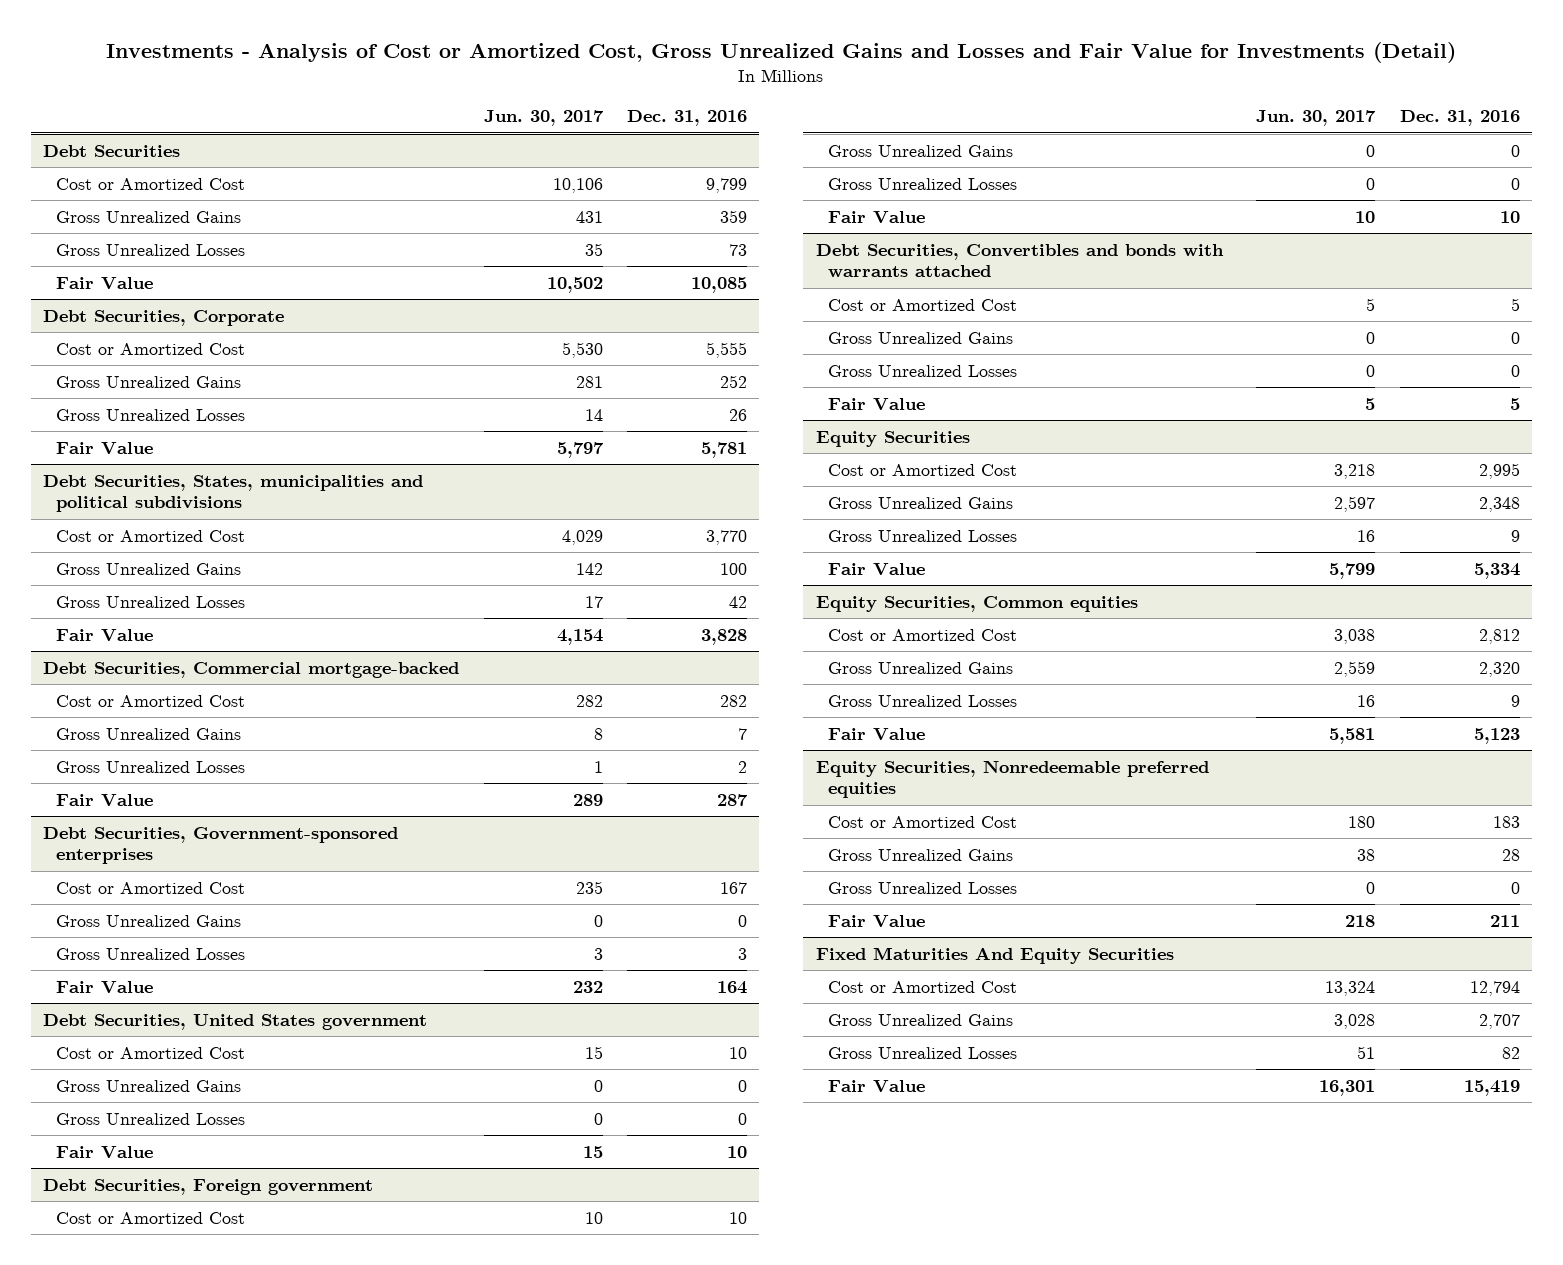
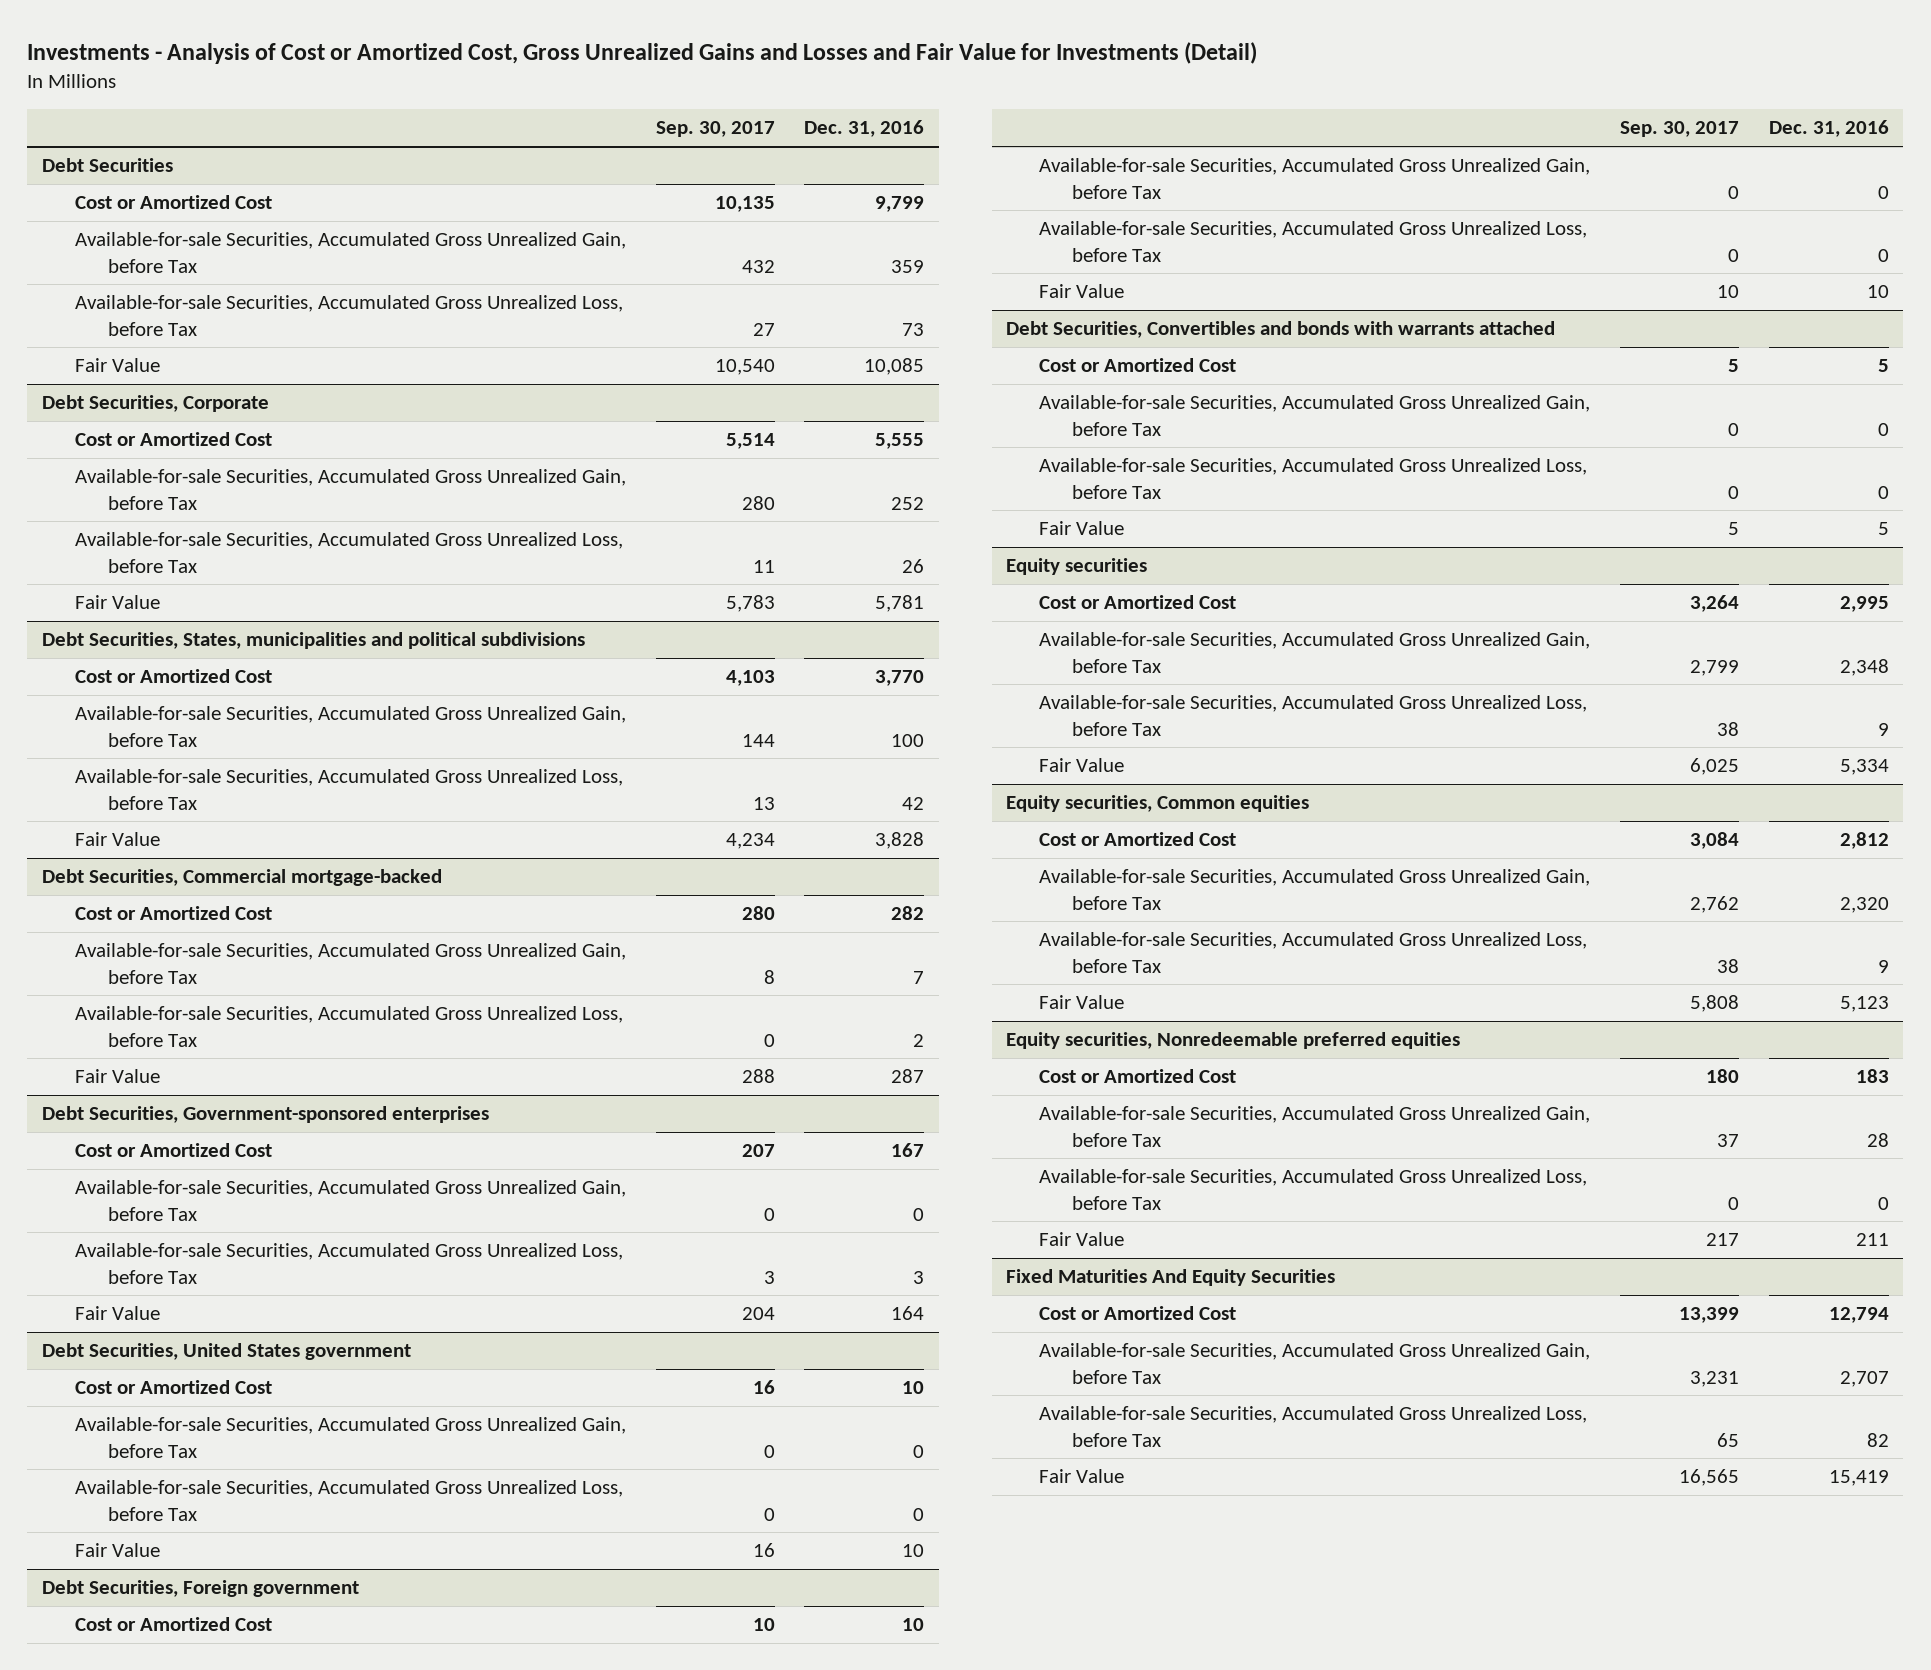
[483,110,604,127] Jun. 30, 2017 -> none
none -> [655,121,775,138] Sep. 30, 2017
[55,243,245,256] Gross Unrealized Losses -> none
[55,210,241,223] Gross Unrealized Gains -> [75,232,627,273] Available-for-sale Securities, Accumulated Gross Unrealized Gain, before Tax
none -> [75,295,624,336] Available-for-sale Securities, Accumulated Gross Unrealized Loss, before Tax
[55,408,245,421] Gross Unrealized Losses -> none
[55,375,241,388] Gross Unrealized Gains -> [75,469,627,510] Available-for-sale Securities, Accumulated Gross Unrealized Gain, before Tax
none -> [75,532,624,573] Available-for-sale Securities, Accumulated Gross Unrealized Loss, before Tax
[55,562,241,575] Gross Unrealized Gains -> none
[55,595,245,608] Gross Unrealized Losses -> none
none -> [75,706,627,747] Available-for-sale Securities, Accumulated Gross Unrealized Gain, before Tax
none -> [75,769,624,810] Available-for-sale Securities, Accumulated Gross Unrealized Loss, before Tax
[55,727,241,740] Gross Unrealized Gains -> none
[55,760,245,773] Gross Unrealized Losses -> none
none -> [75,943,627,984] Available-for-sale Securities, Accumulated Gross Unrealized Gain, before Tax
none -> [75,1006,624,1047] Available-for-sale Securities, Accumulated Gross Unrealized Loss, before Tax
[55,914,241,927] Gross Unrealized Gains -> none
[55,947,245,960] Gross Unrealized Losses -> none
none -> [75,1180,627,1221] Available-for-sale Securities, Accumulated Gross Unrealized Gain, before Tax
none -> [75,1243,624,1284] Available-for-sale Securities, Accumulated Gross Unrealized Loss, before Tax
[55,1079,241,1092] Gross Unrealized Gains -> none
[55,1112,245,1125] Gross Unrealized Losses -> none
none -> [75,1417,627,1458] Available-for-sale Securities, Accumulated Gross Unrealized Gain, before Tax
none -> [75,1480,624,1521] Available-for-sale Securities, Accumulated Gross Unrealized Loss, before Tax
[828,144,1014,157] Gross Unrealized Gains -> none
[828,177,1018,190] Gross Unrealized Losses -> none
none -> [1039,158,1591,199] Available-for-sale Securities, Accumulated Gross Unrealized Gain, before Tax
none -> [1039,221,1588,262] Available-for-sale Securities, Accumulated Gross Unrealized Loss, before Tax
[828,331,1014,344] Gross Unrealized Gains -> none
[828,364,1018,377] Gross Unrealized Losses -> none
none -> [1039,395,1591,436] Available-for-sale Securities, Accumulated Gross Unrealized Gain, before Tax
none -> [1039,458,1588,499] Available-for-sale Securities, Accumulated Gross Unrealized Loss, before Tax
[815,430,970,447] Equity Securities -> [1006,558,1148,576] Equity securities
[828,529,1018,542] Gross Unrealized Losses -> none
[828,496,1014,509] Gross Unrealized Gains -> [1039,632,1591,673] Available-for-sale Securities, Accumulated Gross Unrealized Gain, before Tax
none -> [1039,695,1588,736] Available-for-sale Securities, Accumulated Gross Unrealized Loss, before Tax
[815,595,1138,612] Equity Securities, Common equities -> [1006,795,1310,813] Equity securities, Common equities
[828,694,1018,707] Gross Unrealized Losses -> none
[828,661,1014,674] Gross Unrealized Gains -> [1039,869,1591,910] Available-for-sale Securities, Accumulated Gross Unrealized Gain, before Tax
none -> [1039,932,1588,973] Available-for-sale Securities, Accumulated Gross Unrealized Loss, before Tax
[815,759,1209,798] Equity Securities, Nonredeemable preferred equities -> [1006,1032,1461,1050] Equity securities, Nonredeemable preferred equities
[828,848,1014,861] Gross Unrealized Gains -> none
[828,881,1018,894] Gross Unrealized Losses -> none
none -> [1039,1106,1591,1147] Available-for-sale Securities, Accumulated Gross Unrealized Gain, before Tax
none -> [1039,1169,1588,1210] Available-for-sale Securities, Accumulated Gross Unrealized Loss, before Tax
[828,1046,1018,1059] Gross Unrealized Losses -> none
[828,1013,1014,1026] Gross Unrealized Gains -> [1039,1343,1591,1384] Available-for-sale Securities, Accumulated Gross Unrealized Gain, before Tax
none -> [1039,1406,1588,1447] Available-for-sale Securities, Accumulated Gross Unrealized Loss, before Tax

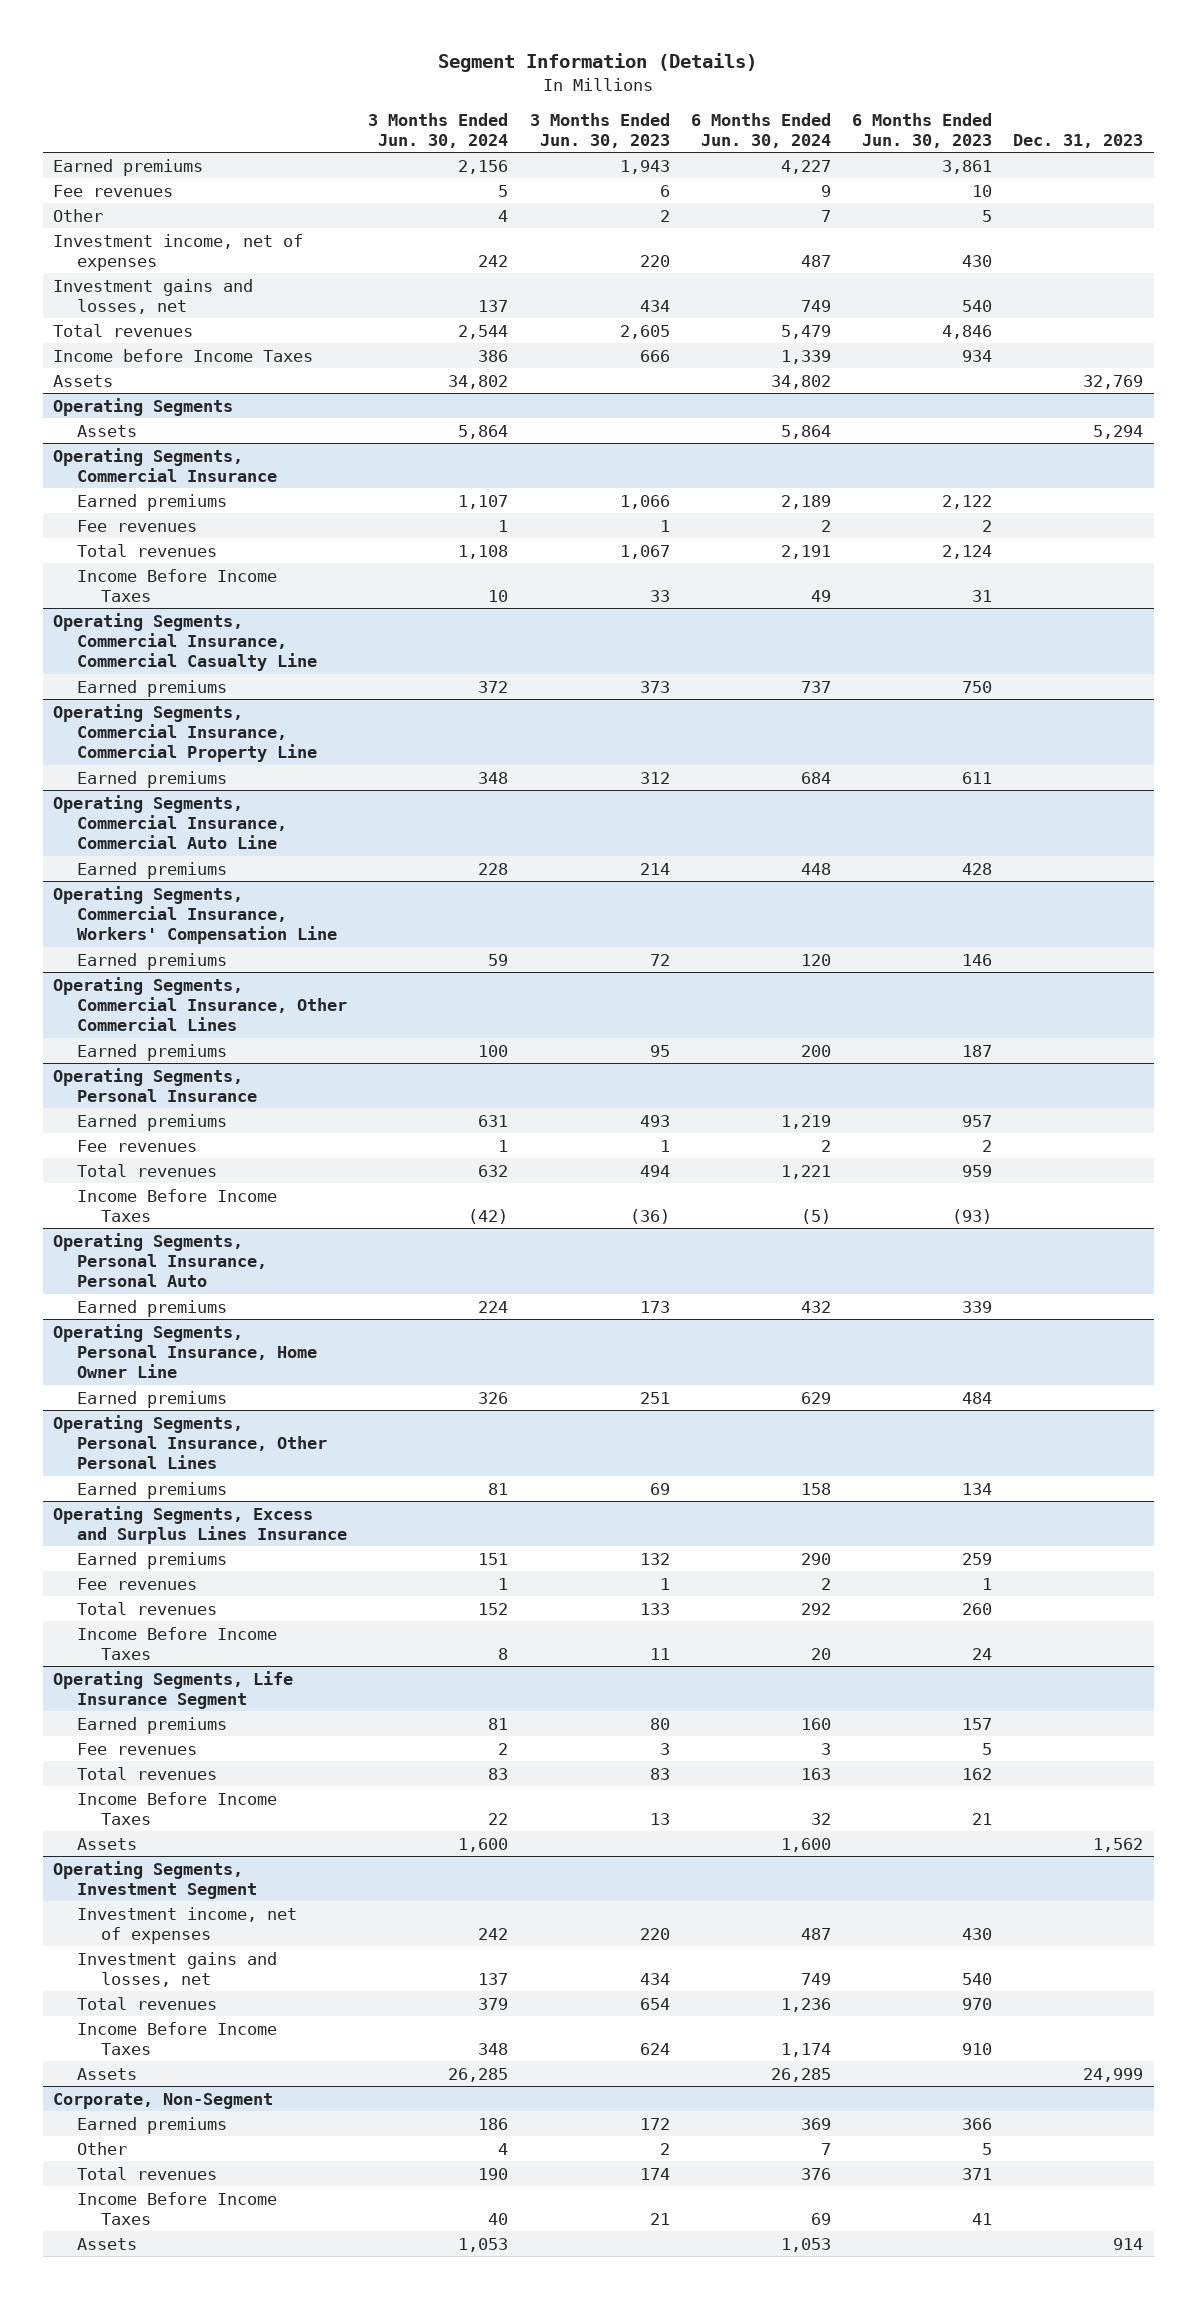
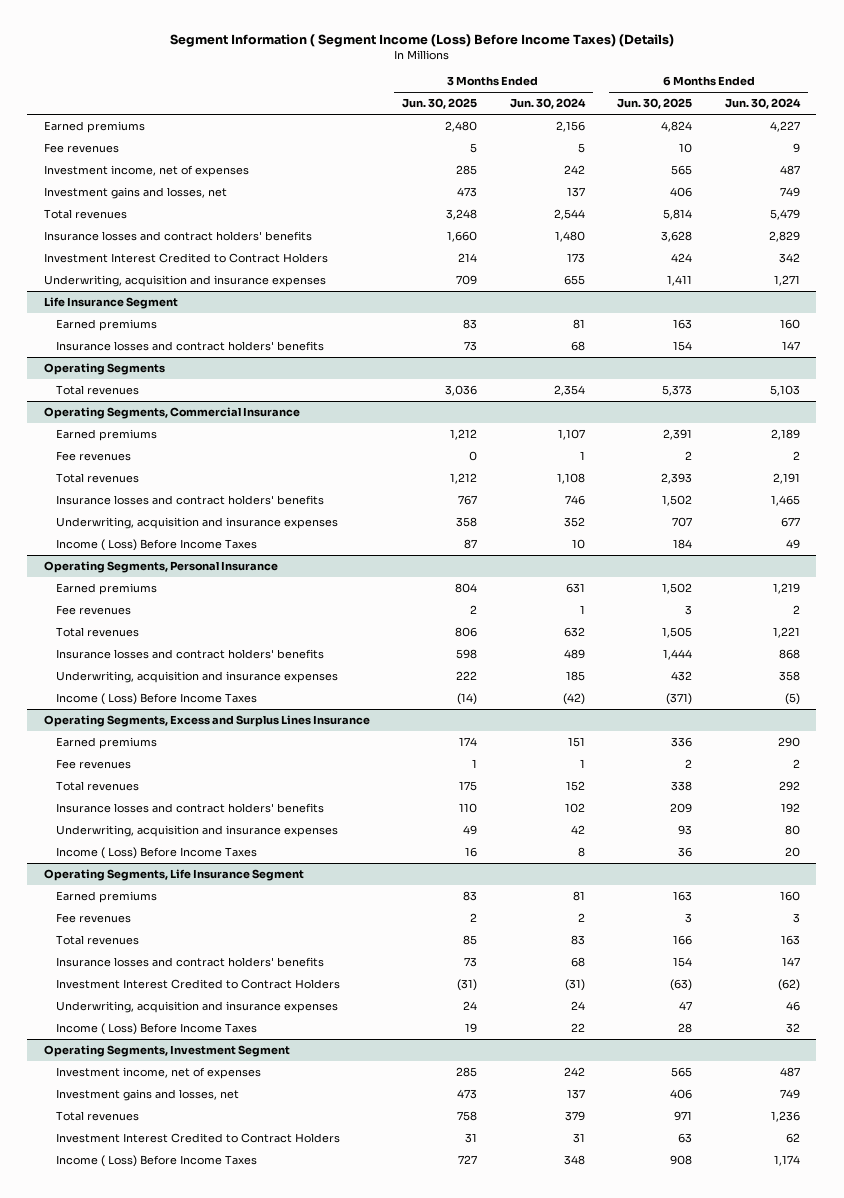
[438,53,758,73] Segment Information (Details) -> [169,34,674,48] Segment Information ( Segment Income (Loss) Before Income Taxes) (Details)
[529,112,670,148] 3 Months Ended Jun. 30, 2023 -> none
[852,112,993,148] 6 Months Ended Jun. 30, 2023 -> none
[1013,133,1144,148] Dec. 31, 2023 -> none
none -> [402,98,478,110] Jun. 30, 2025
none -> [617,98,693,110] Jun. 30, 2025
[53,208,104,222] Other -> none
[53,348,314,362] Income before Income Taxes -> none
[53,374,114,387] Assets -> none
none -> [43,230,312,241] Insurance losses and contract holders' benefits
none -> [43,252,328,263] Investment Interest Credited to Contract Holders
none -> [43,274,326,287] Underwriting, acquisition and insurance expenses
none -> [43,296,178,309] Life Insurance Segment
none -> [56,318,158,331] Earned premiums
none -> [56,340,325,351] Insurance losses and contract holders' benefits
[77,424,138,437] Assets -> none
none -> [56,384,140,395] Total revenues
[53,612,318,671] Operating Segments, Commercial Insurance, Commercial Casualty Line -> none
[77,679,228,697] Earned premiums -> none
[53,703,318,762] Operating Segments, Commercial Insurance, Commercial Property Line -> none
[77,770,228,788] Earned premiums -> none
[53,794,288,849] Operating Segments, Commercial Insurance, Commercial Auto Line -> none
[77,861,228,879] Earned premiums -> none
[53,885,338,944] Operating Segments, Commercial Insurance, Workers' Compensation Line -> none
[77,952,228,970] Earned premiums -> none
[53,976,348,1031] Operating Segments, Commercial Insurance, Other Commercial Lines -> none
[77,1043,228,1061] Earned premiums -> none
none -> [56,494,325,505] Insurance losses and contract holders' benefits
none -> [56,516,339,529] Underwriting, acquisition and insurance expenses
[77,568,278,602] Income Before Income Taxes -> [56,538,258,551] Income ( Loss) Before Income Taxes
[53,1232,268,1287] Operating Segments, Personal Insurance, Personal Auto -> none
[77,1299,228,1317] Earned premiums -> none
[53,1323,318,1378] Operating Segments, Personal Insurance, Home Owner Line -> none
[77,1390,228,1408] Earned premiums -> none
[53,1414,328,1469] Operating Segments, Personal Insurance, Other Personal Lines -> none
[77,1481,228,1499] Earned premiums -> none
none -> [56,648,325,659] Insurance losses and contract holders' benefits
none -> [56,670,339,683] Underwriting, acquisition and insurance expenses
[77,1188,278,1222] Income Before Income Taxes -> [56,692,258,705] Income ( Loss) Before Income Taxes
none -> [56,802,325,813] Insurance losses and contract holders' benefits
none -> [56,824,339,837] Underwriting, acquisition and insurance expenses
[77,1626,278,1660] Income Before Income Taxes -> [56,846,258,859] Income ( Loss) Before Income Taxes
[77,1837,138,1850] Assets -> none
none -> [56,956,325,967] Insurance losses and contract holders' benefits
none -> [56,978,341,989] Investment Interest Credited to Contract Holders
none -> [56,1000,339,1013] Underwriting, acquisition and insurance expenses
[77,1791,278,1825] Income Before Income Taxes -> [56,1022,258,1035] Income ( Loss) Before Income Taxes
[77,2067,138,2080] Assets -> none
[53,2092,274,2109] Corporate, Non-Segment -> none
[77,2116,228,2134] Earned premiums -> none
[77,2141,128,2155] Other -> none
[77,2166,218,2180] Total revenues -> none
[77,2191,278,2225] Income Before Income Taxes -> none
[77,2237,138,2250] Assets -> none
none -> [56,1132,341,1143] Investment Interest Credited to Contract Holders
[77,2021,278,2055] Income Before Income Taxes -> [56,1154,258,1167] Income ( Loss) Before Income Taxes

